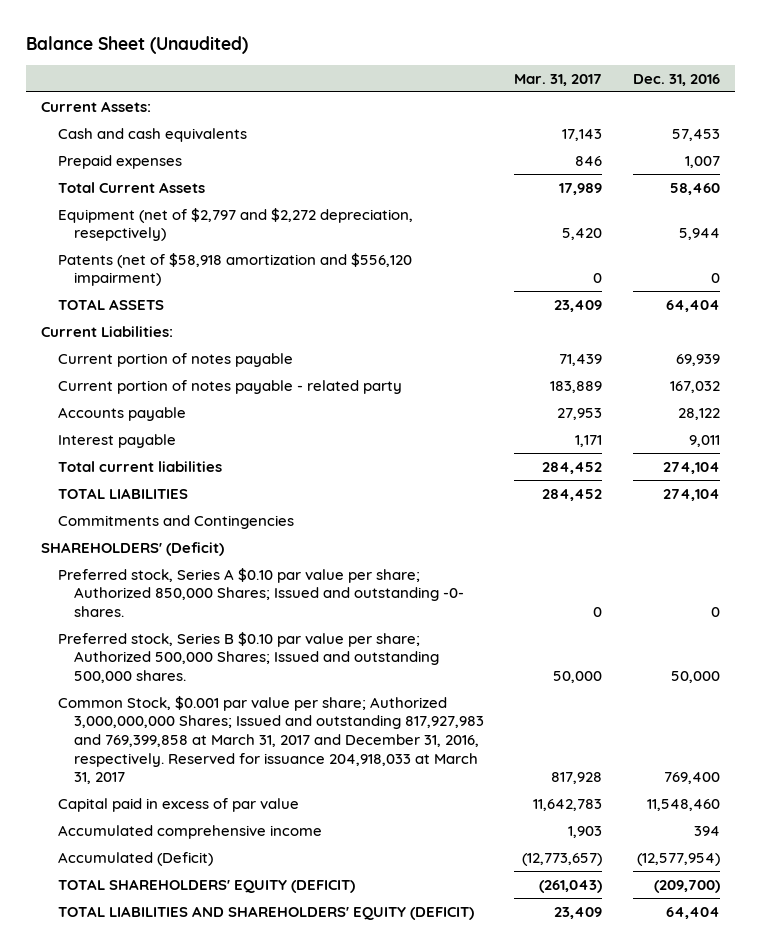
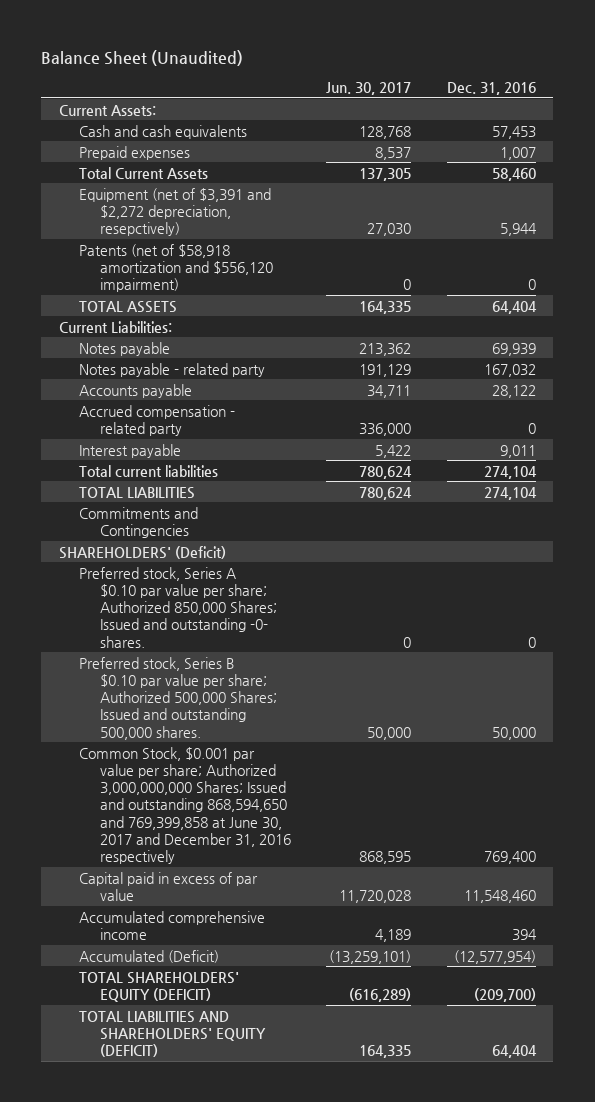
[514,73,603,86] Mar. 31, 2017 -> none
none -> [326,81,412,95] Jun. 30, 2017
[57,207,413,242] Equipment (net of $2,797 and $2,272 depreciation, resepctively) -> [79,187,272,237] Equipment (net of $3,391 and $2,272 depreciation, resepctively)
[57,352,293,367] Current portion of notes payable -> [79,341,171,356] Notes payable
[57,379,402,394] Current portion of notes payable - related party -> [79,362,266,377] Notes payable - related party
none -> [79,404,236,436] Accrued compensation - related party
[57,695,485,785] Common Stock, $0.001 par value per share; Authorized 3,000,000,000 Shares; Issued and outstanding 817,927,983 and 769,399,858 at March 31, 2017 and December 31, 2016, respectively. Reserved for issuance 204,918,033 at March 31, 2017 -> [79,746,291,865] Common Stock, $0.001 par value per share; Authorized 3,000,000,000 Shares; Issued and outstanding 868,594,650 and 769,399,858 at June 30, 2017 and December 31, 2016 respectively

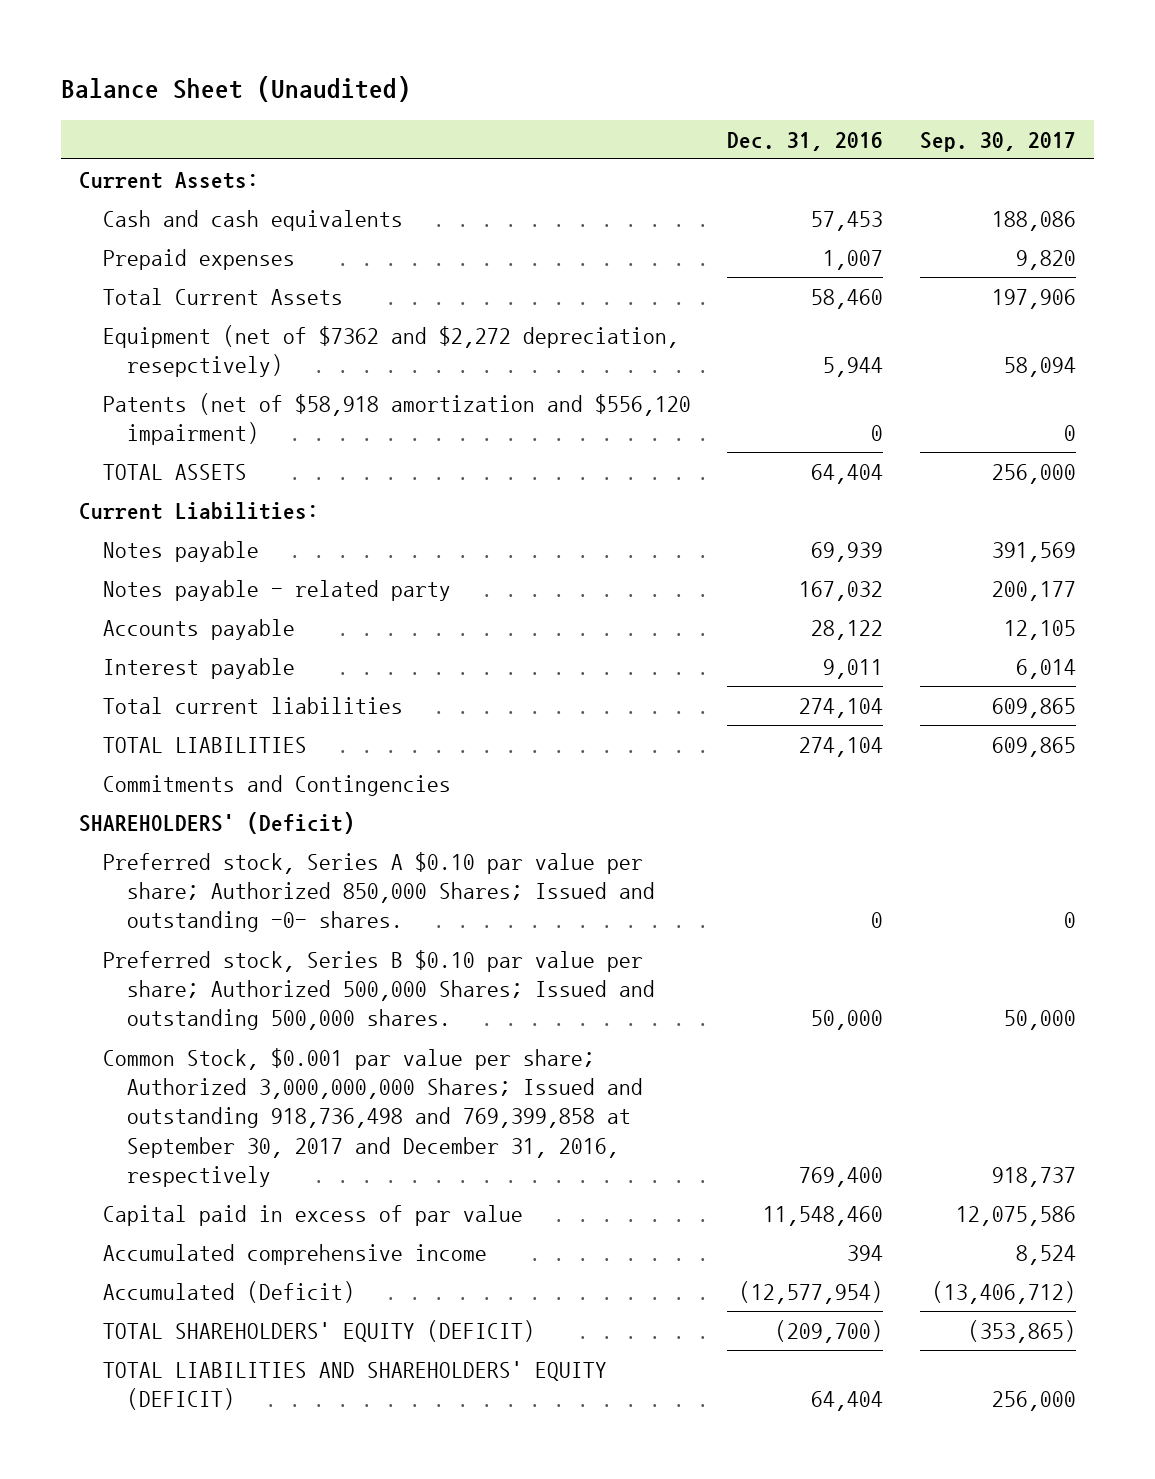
[326,81,412,95] Jun. 30, 2017 -> none
none -> [919,131,1076,152] Sep. 30, 2017
[79,187,272,237] Equipment (net of $3,391 and $2,272 depreciation, resepctively) -> [102,324,679,378] Equipment (net of $7362 and $2,272 depreciation, resepctively)
[79,404,236,436] Accrued compensation - related party -> none
[79,746,291,865] Common Stock, $0.001 par value per share; Authorized 3,000,000,000 Shares; Issued and outstanding 868,594,650 and 769,399,858 at June 30, 2017 and December 31, 2016 respectively -> [102,1047,643,1187] Common Stock, $0.001 par value per share; Authorized 3,000,000,000 Shares; Issued and outstanding 918,736,498 and 769,399,858 at September 30, 2017 and December 31, 2016, respectively

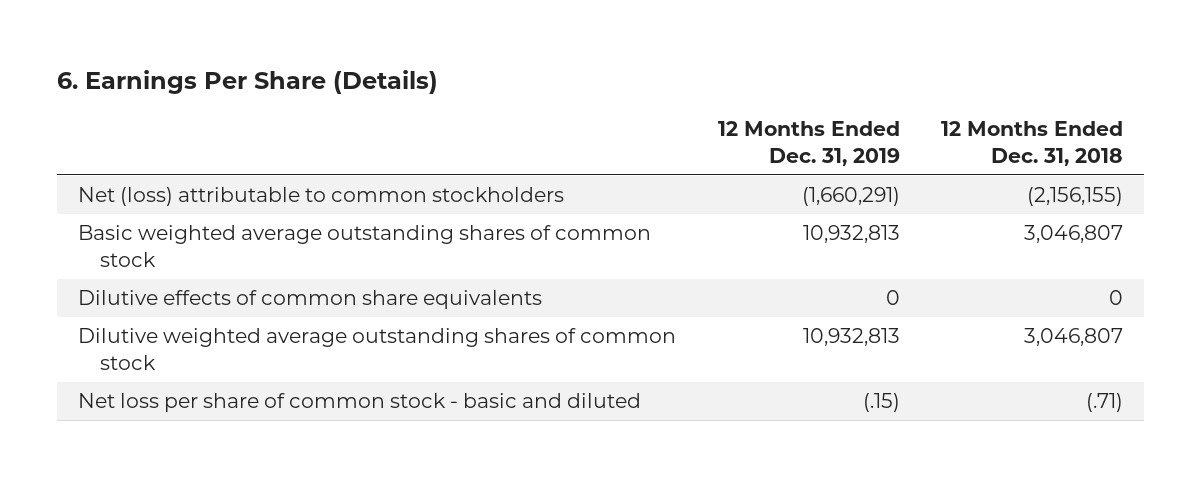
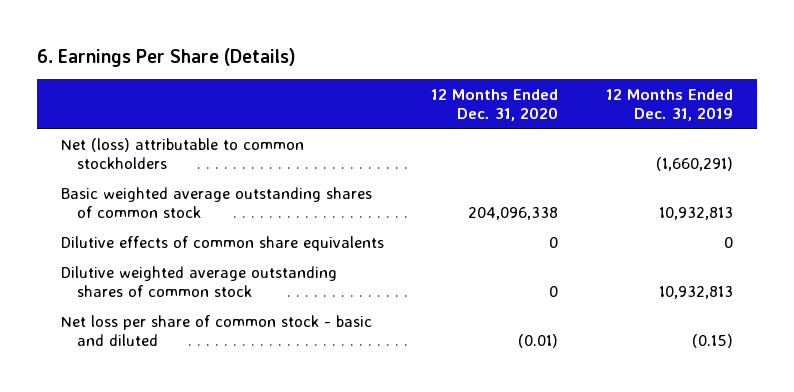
[941,121,1124,166] 12 Months Ended Dec. 31, 2018 -> none
none -> [431,88,559,122] 12 Months Ended Dec. 31, 2020
[862,393,900,413] (.15) -> [692,333,734,348] (0.15)

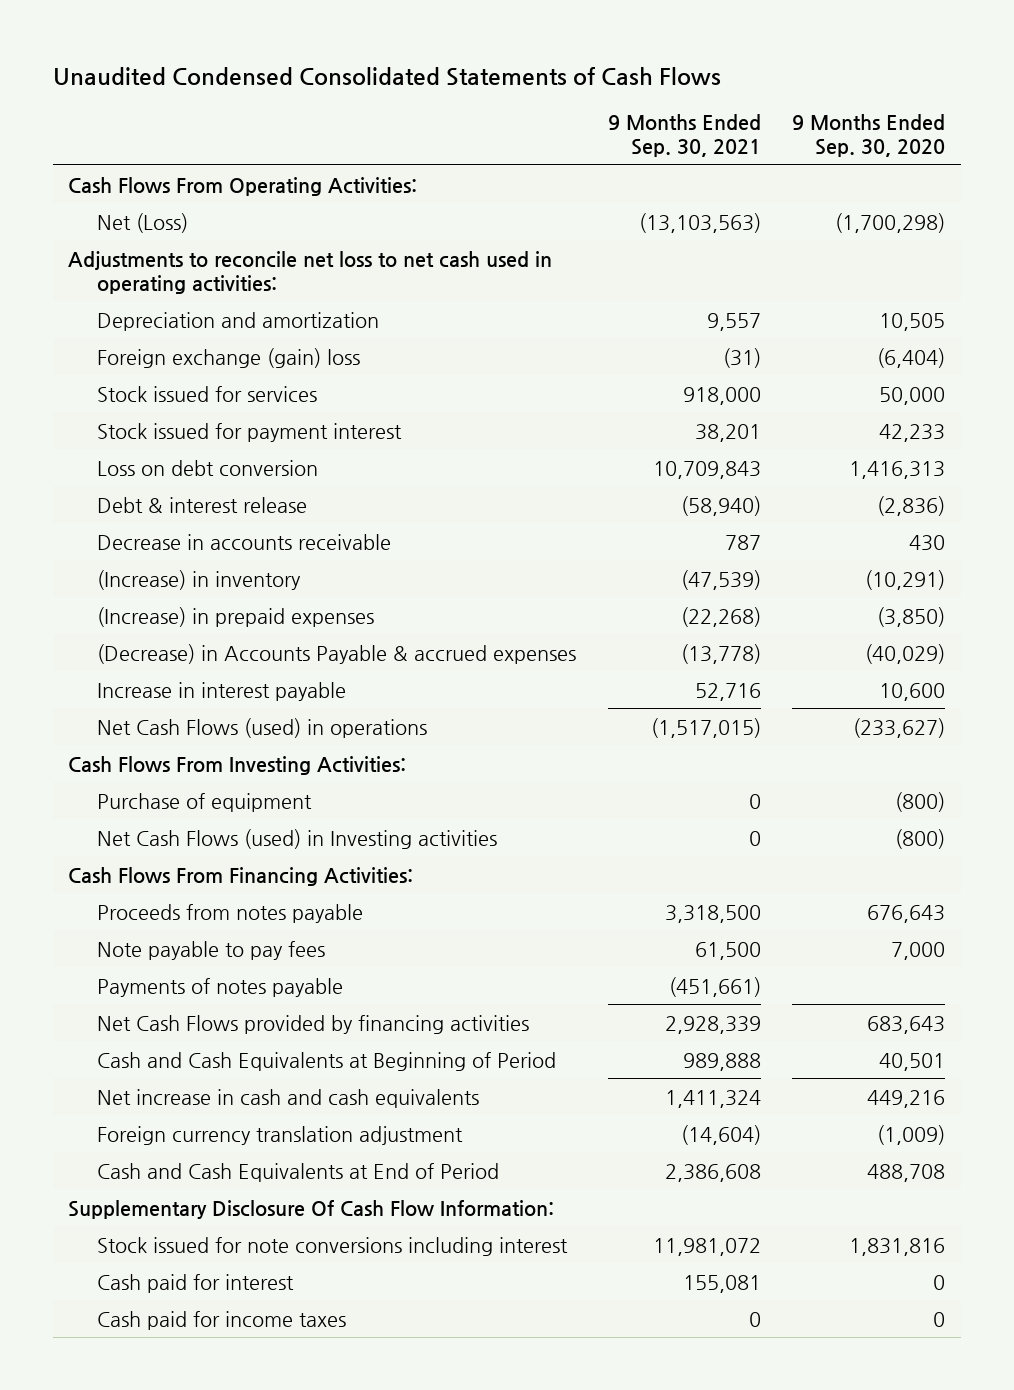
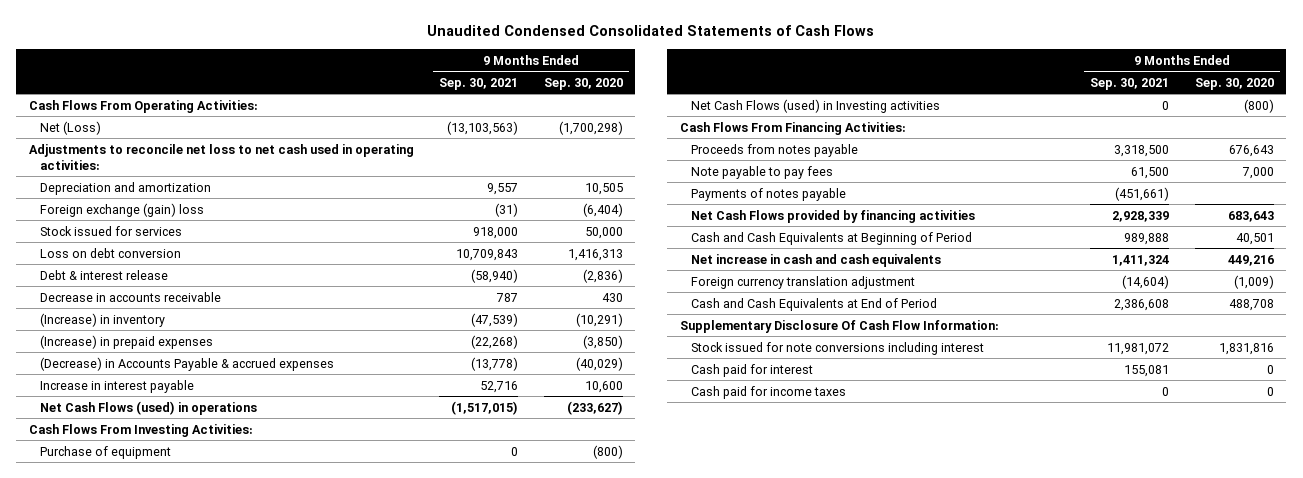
[97,422,403,442] Stock issued for payment interest -> none

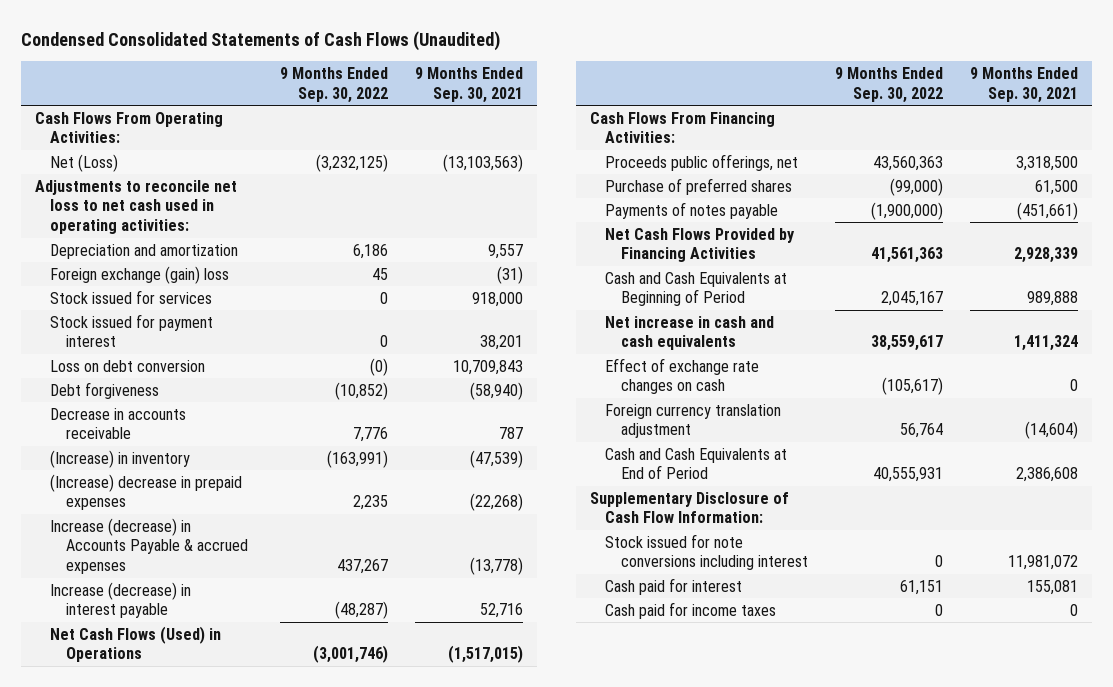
[427,25,875,37] Unaudited Condensed Consolidated Statements of Cash Flows -> [21,30,501,51] Condensed Consolidated Statements of Cash Flows (Unaudited)
[543,77,623,90] Sep. 30, 2020 -> none
none -> [280,66,389,103] 9 Months Ended Sep. 30, 2022
none -> [50,313,214,348] Stock issued for payment interest
[40,269,169,280] Debt & interest release -> [50,381,160,399] Debt forgiveness
[29,423,254,437] Cash Flows From Investing Activities: -> none
[40,445,172,459] Purchase of equipment -> none
[691,98,941,113] Net Cash Flows (used) in Investing activities -> none
[40,334,214,349] (Increase) in prepaid expenses -> [50,473,243,511] (Increase) decrease in prepaid expenses
[40,356,335,371] (Decrease) in Accounts Payable & accrued expenses -> [50,517,249,575] Increase (decrease) in Accounts Payable & accrued expenses
[40,379,195,393] Increase in interest payable -> [50,581,192,619] Increase (decrease) in interest payable
[40,400,258,415] Net Cash Flows (used) in operations -> [50,625,222,663] Net Cash Flows (Used) in Operations
[691,143,859,157] Proceeds from notes payable -> [605,153,799,171] Proceeds public offerings, net
[691,165,834,179] Note payable to pay fees -> [605,177,793,195] Purchase of preferred shares
[691,209,976,223] Net Cash Flows provided by financing activities -> [605,227,796,263] Net Cash Flows Provided by Financing Activities
none -> [605,357,760,395] Effect of exchange rate changes on cash
[679,319,999,333] Supplementary Disclosure Of Cash Flow Information: -> [589,491,789,524] Supplementary Disclosure of Cash Flow Information:

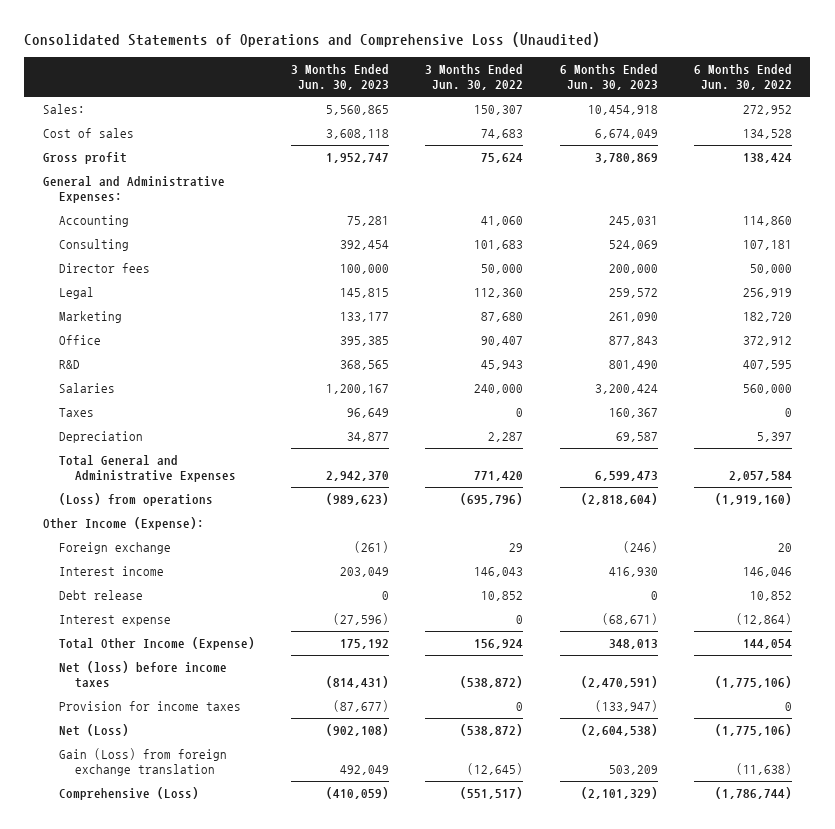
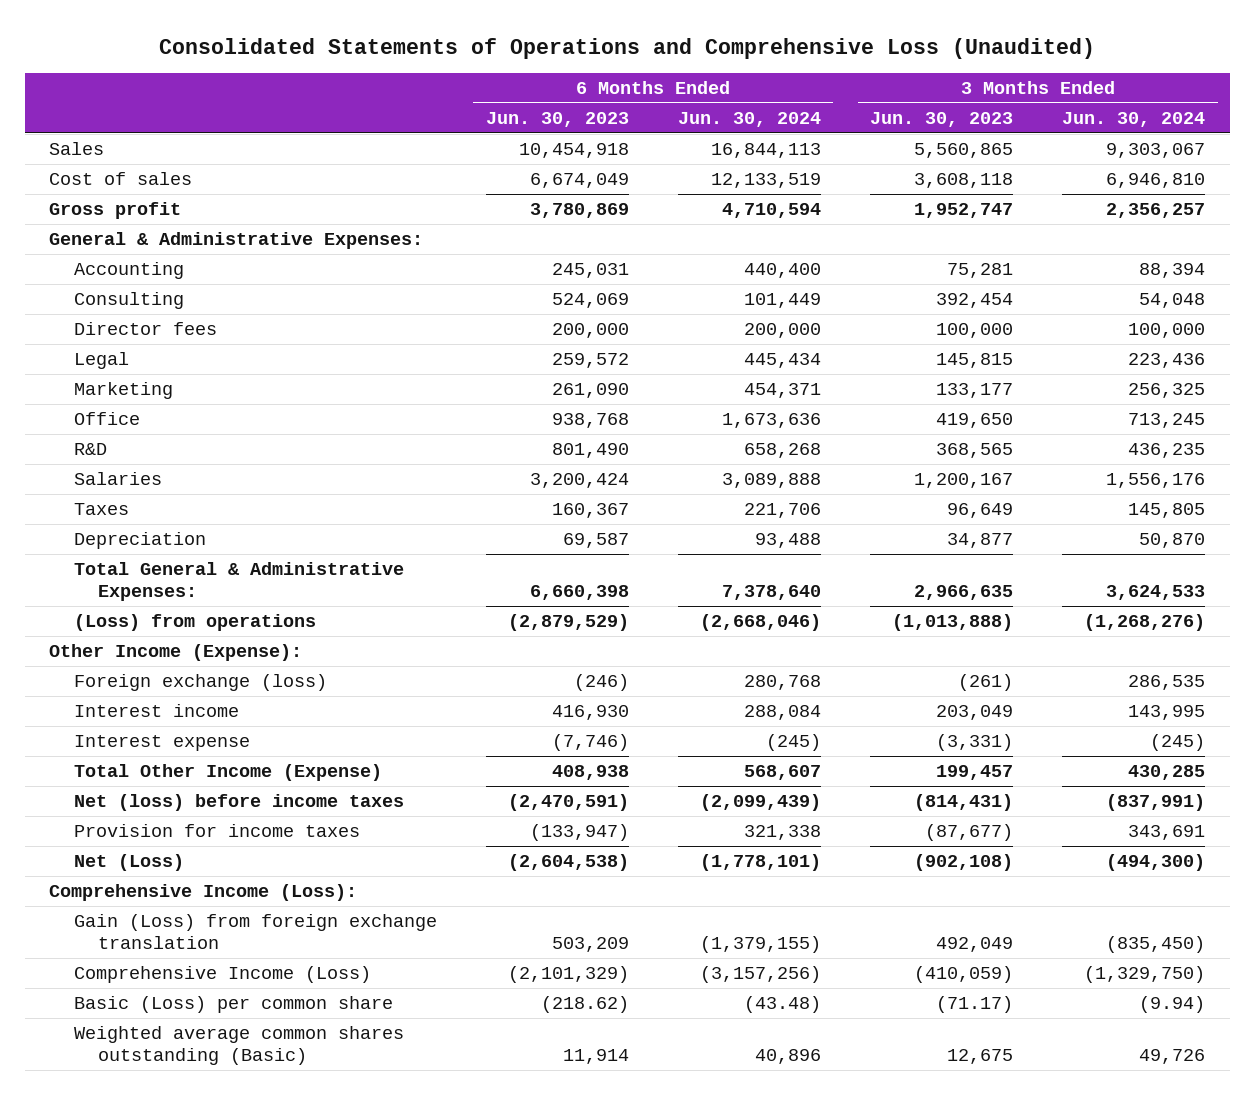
[425,64,524,91] 3 Months Ended Jun. 30, 2022 -> none
[694,64,793,91] 6 Months Ended Jun. 30, 2022 -> none
none -> [677,111,821,127] Jun. 30, 2024
none -> [1062,111,1206,127] Jun. 30, 2024
[42,104,85,115] Sales: -> [49,142,105,156] Sales
[42,176,225,204] General and Administrative Expenses: -> [49,232,424,250] General & Administrative Expenses:
[340,336,390,347] 395,385 -> [936,413,1014,429] 419,650
[608,336,658,347] 877,843 -> [551,413,629,429] 938,768
[58,455,236,483] Total General and Administrative Expenses -> [73,562,404,602] Total General & Administrative Expenses:
[326,471,390,482] 2,942,370 -> [914,585,1014,601] 2,966,635
[594,471,658,482] 6,599,473 -> [529,585,629,601] 6,660,398
[326,493,390,506] (989,623) -> [892,614,1014,632] (1,013,888)
[580,493,658,506] (2,818,604) -> [507,614,629,632] (2,879,529)
[58,542,171,555] Foreign exchange -> [73,674,327,692] Foreign exchange (loss)
[58,590,143,601] Debt release -> none
[333,613,390,626] (27,596) -> [936,734,1014,752] (3,331)
[601,613,658,626] (68,671) -> [551,734,629,752] (7,746)
[340,639,390,650] 175,192 -> [936,765,1014,781] 199,457
[608,639,658,650] 348,013 -> [551,765,629,781] 408,938
none -> [49,884,358,902] Comprehensive Income (Loss):
[58,787,199,801] Comprehensive (Loss) -> [73,966,371,984] Comprehensive Income (Loss)
none -> [73,996,393,1014] Basic (Loss) per common share
none -> [73,1026,404,1066] Weighted average common shares outstanding (Basic)

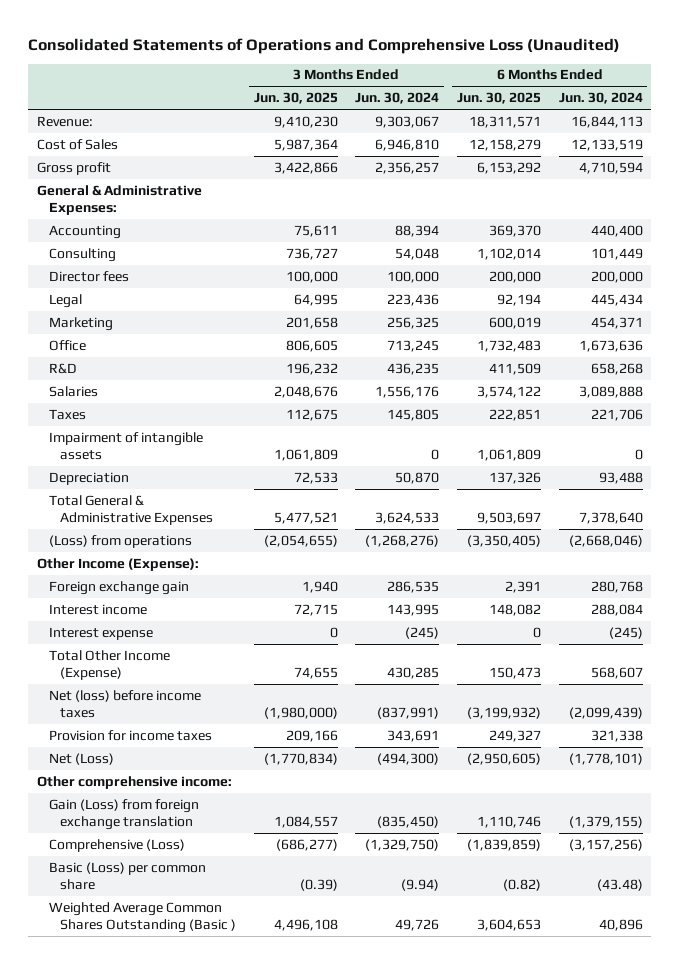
[485,111,629,127] Jun. 30, 2023 -> none
[870,111,1014,127] Jun. 30, 2023 -> none
none -> [253,92,338,105] Jun. 30, 2025
none -> [456,92,541,105] Jun. 30, 2025
[49,142,105,156] Sales -> [37,115,94,127] Revenue:
[49,172,193,186] Cost of sales -> [37,138,119,150] Cost of Sales
none -> [48,431,203,461] Impairment of intangible assets
[73,562,404,602] Total General & Administrative Expenses: -> [48,494,213,526] Total General & Administrative Expenses
[73,674,327,692] Foreign exchange (loss) -> [48,580,189,595] Foreign exchange gain
[49,884,358,902] Comprehensive Income (Loss): -> [37,775,233,789] Other comprehensive income:
[73,966,371,984] Comprehensive Income (Loss) -> [48,838,185,852] Comprehensive (Loss)
[73,1026,404,1066] Weighted average common shares outstanding (Basic) -> [48,901,236,934] Weighted Average Common Shares Outstanding (Basic )

